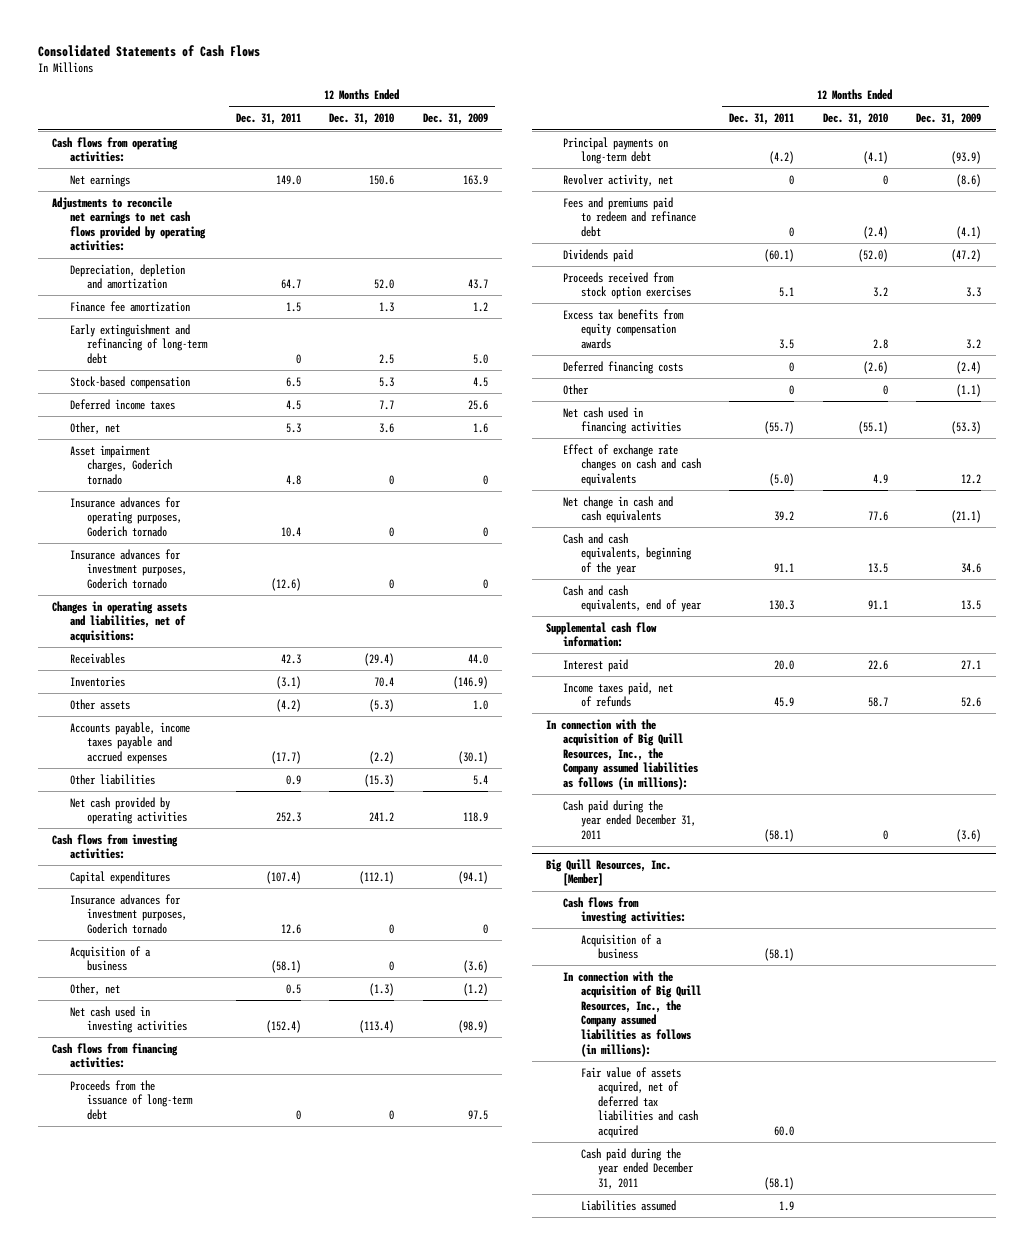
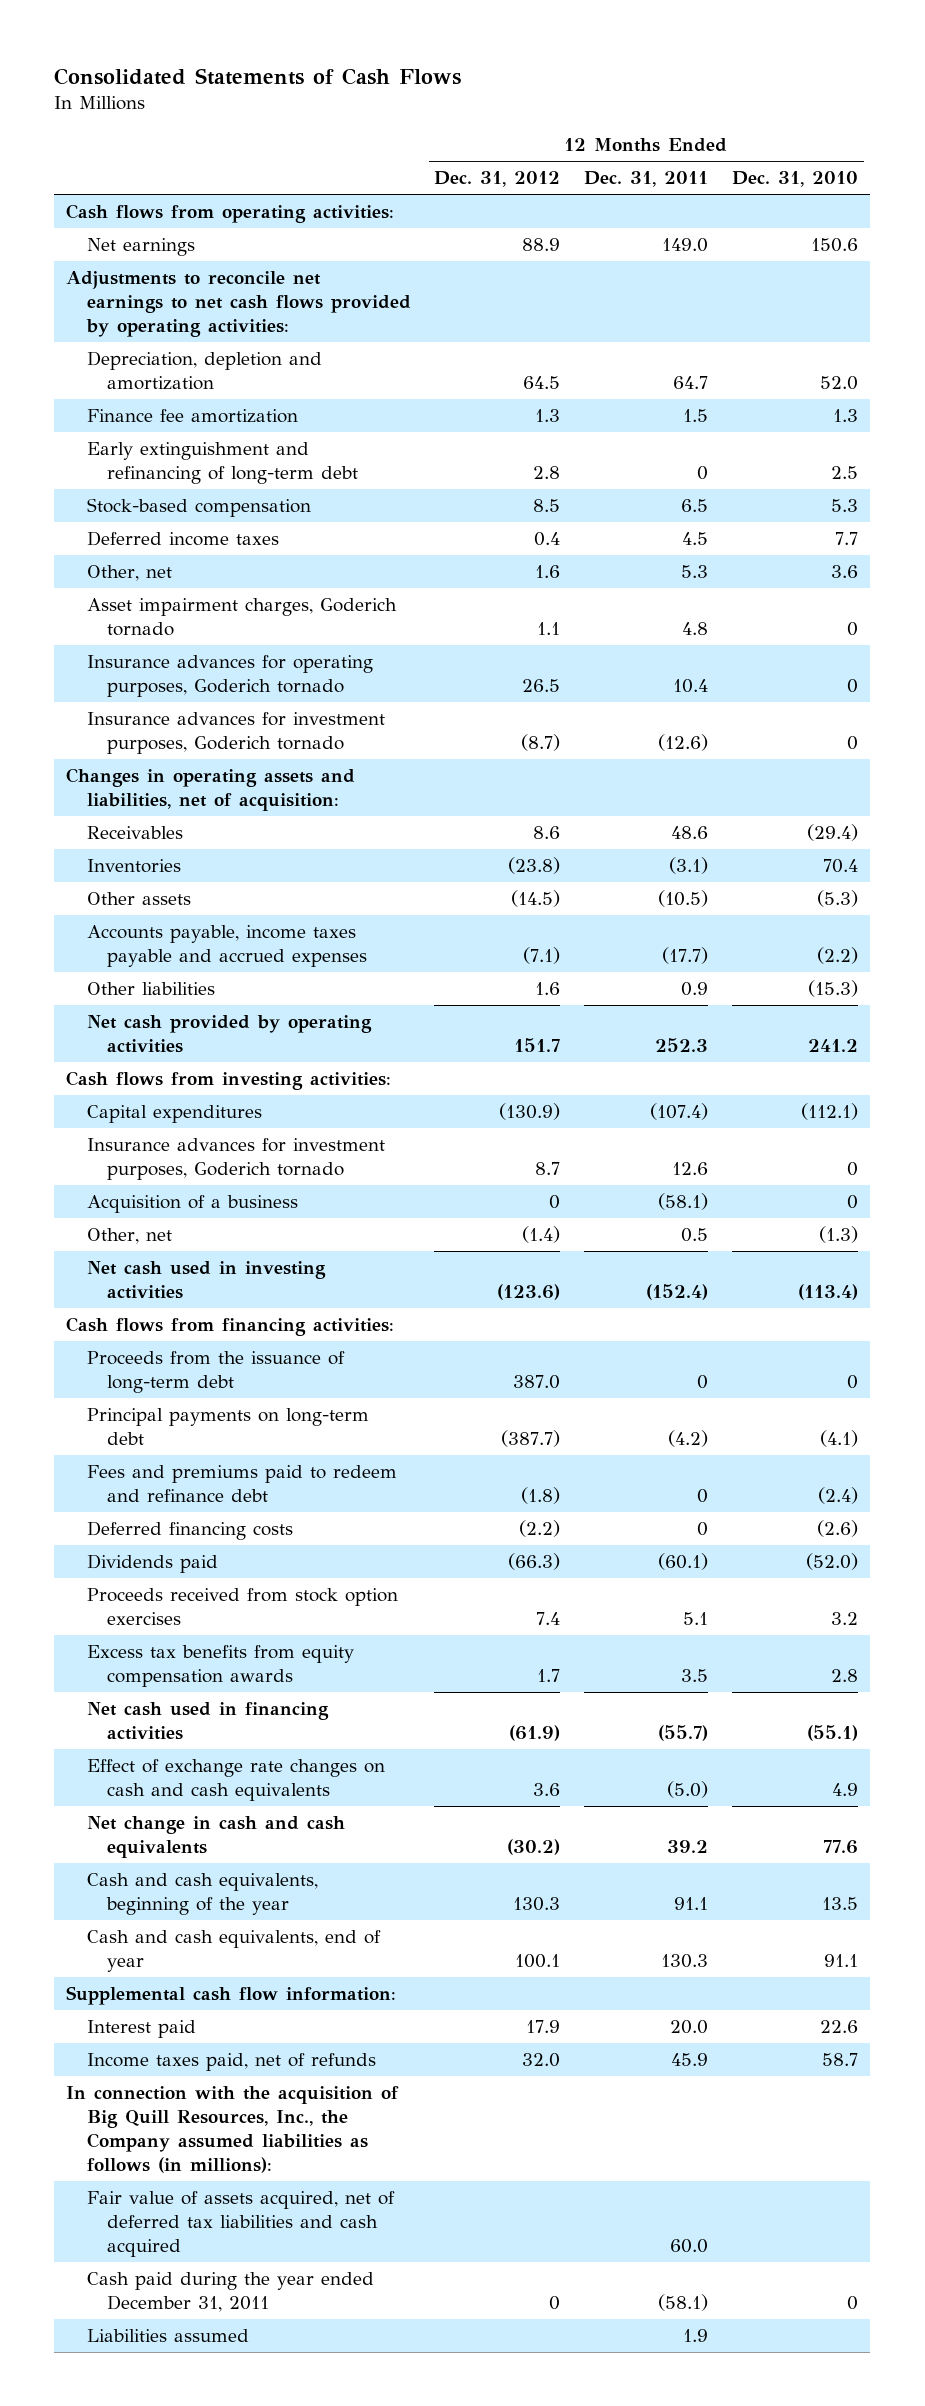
[422,113,488,126] Dec. 31, 2009 -> none
none -> [434,171,561,188] Dec. 31, 2012
[52,600,188,643] Changes in operating assets and liabilities, net of acquisitions: -> [66,767,356,811] Changes in operating assets and liabilities, net of acquisition:
[280,653,301,664] 42.3 -> [671,825,709,839] 48.6
[275,698,301,712] (4.2) -> [658,889,709,907] (10.5)
[563,173,674,187] Revolver activity, net -> none
[563,360,684,374] Deferred financing costs -> [86,1520,293,1540] Deferred financing costs
[563,383,590,395] Other -> none
[545,858,671,887] Big Quill Resources, Inc. [Member] -> none
[563,896,686,925] Cash flows from investing activities: -> none
[580,933,662,960] Acquisition of a business -> none
[563,970,701,1057] In connection with the acquisition of Big Quill Resources, Inc., the Company assumed liabilities as follows (in millions): -> none
[580,1147,695,1189] Cash paid during the year ended December 31, 2011 -> none
[563,799,696,840] Cash paid during the year ended December 31, 2011 -> [86,2271,374,2312] Cash paid during the year ended December 31, 2011

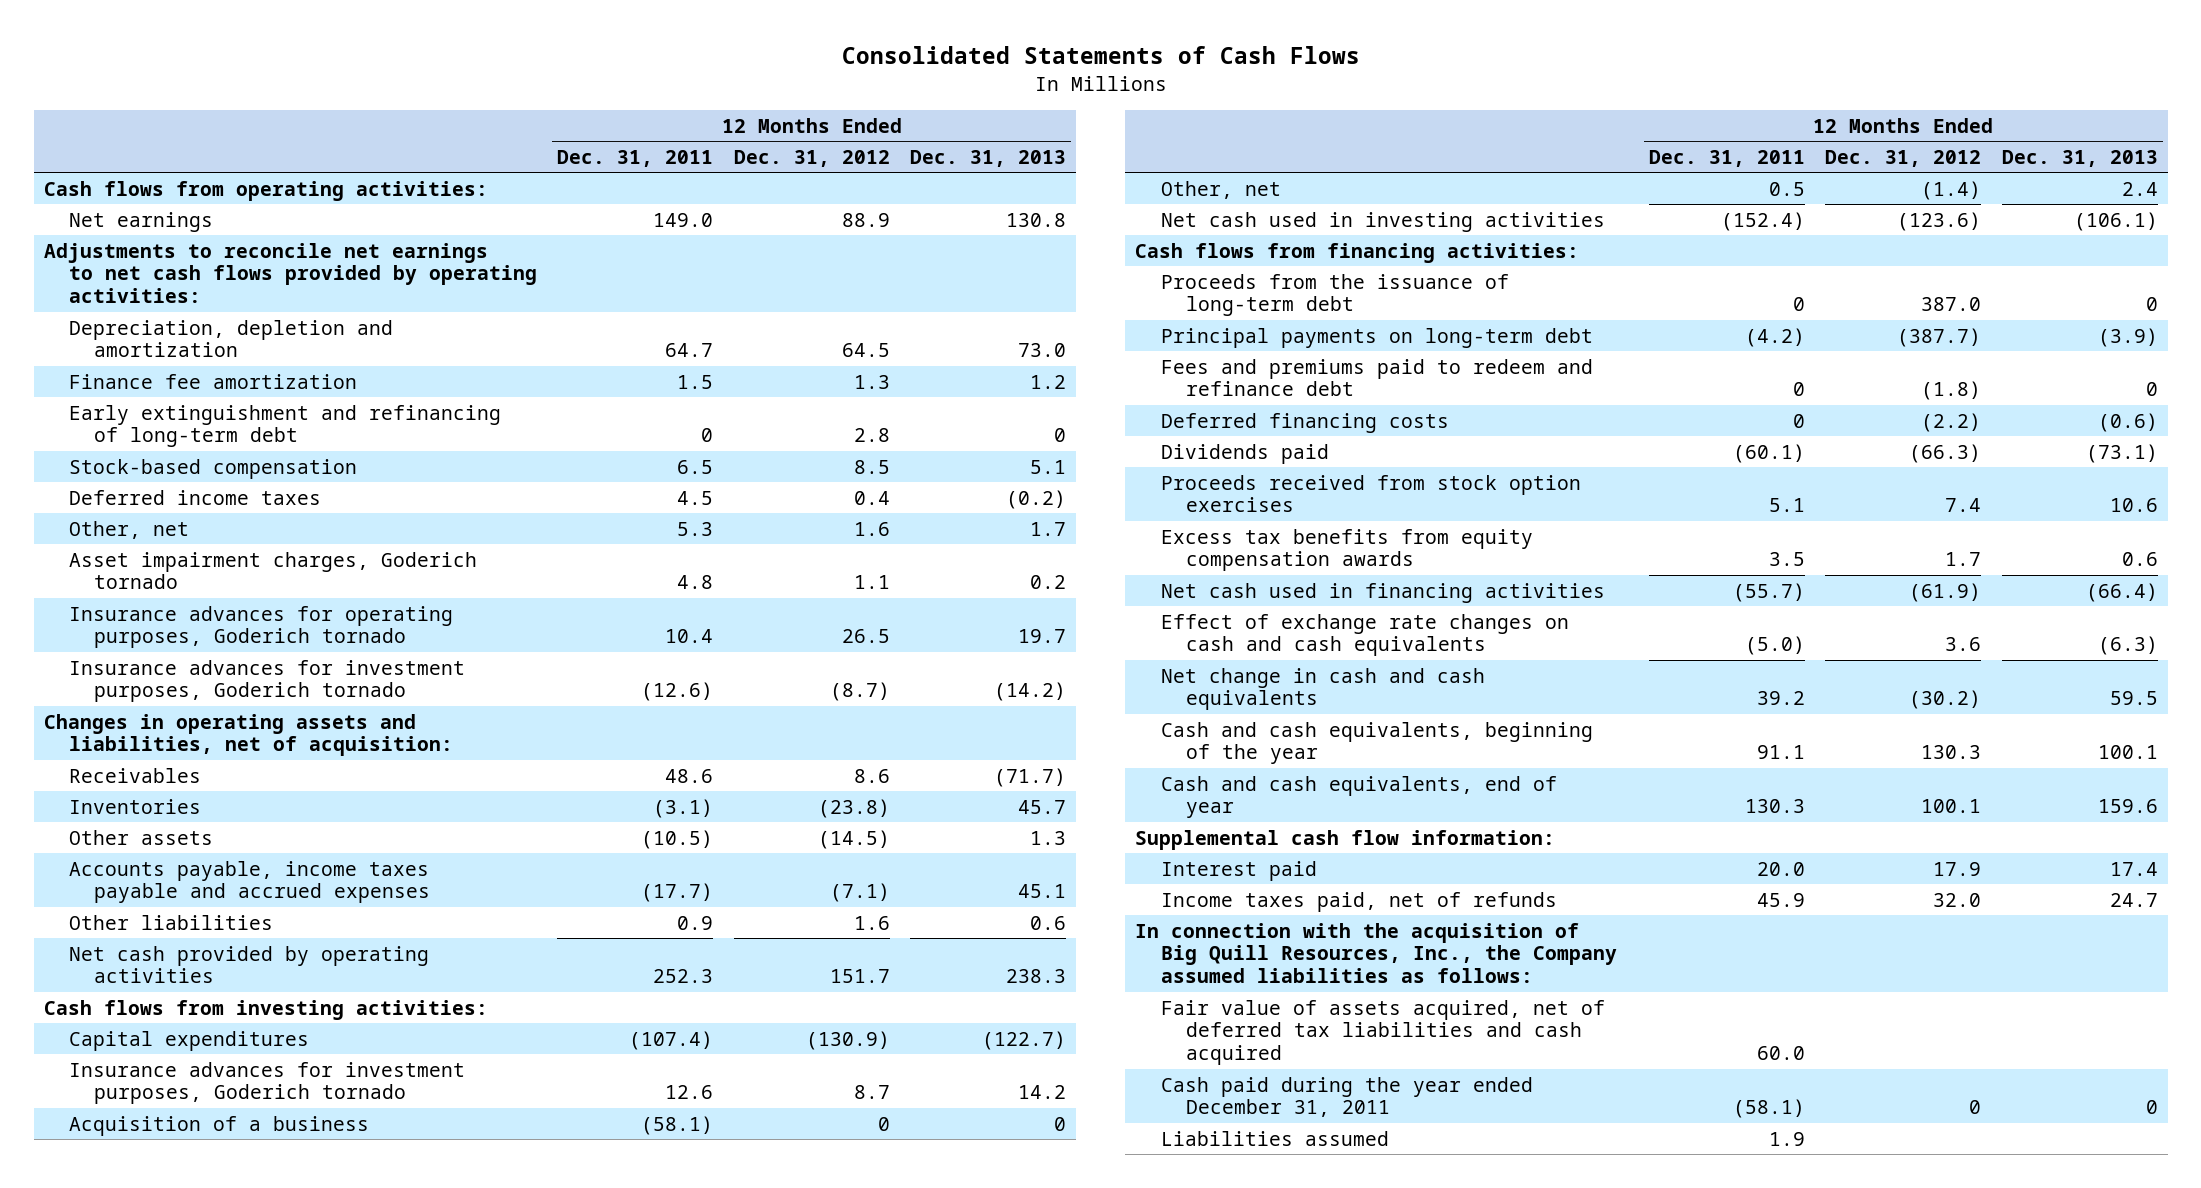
[732,171,859,188] Dec. 31, 2010 -> none
none -> [910,149,1067,167] Dec. 31, 2013
[66,2085,400,2173] In connection with the acquisition of Big Quill Resources, Inc., the Company assumed liabilities as follows (in millions): -> [1135,922,1617,984] In connection with the acquisition of Big Quill Resources, Inc., the Company assumed liabilities as follows:

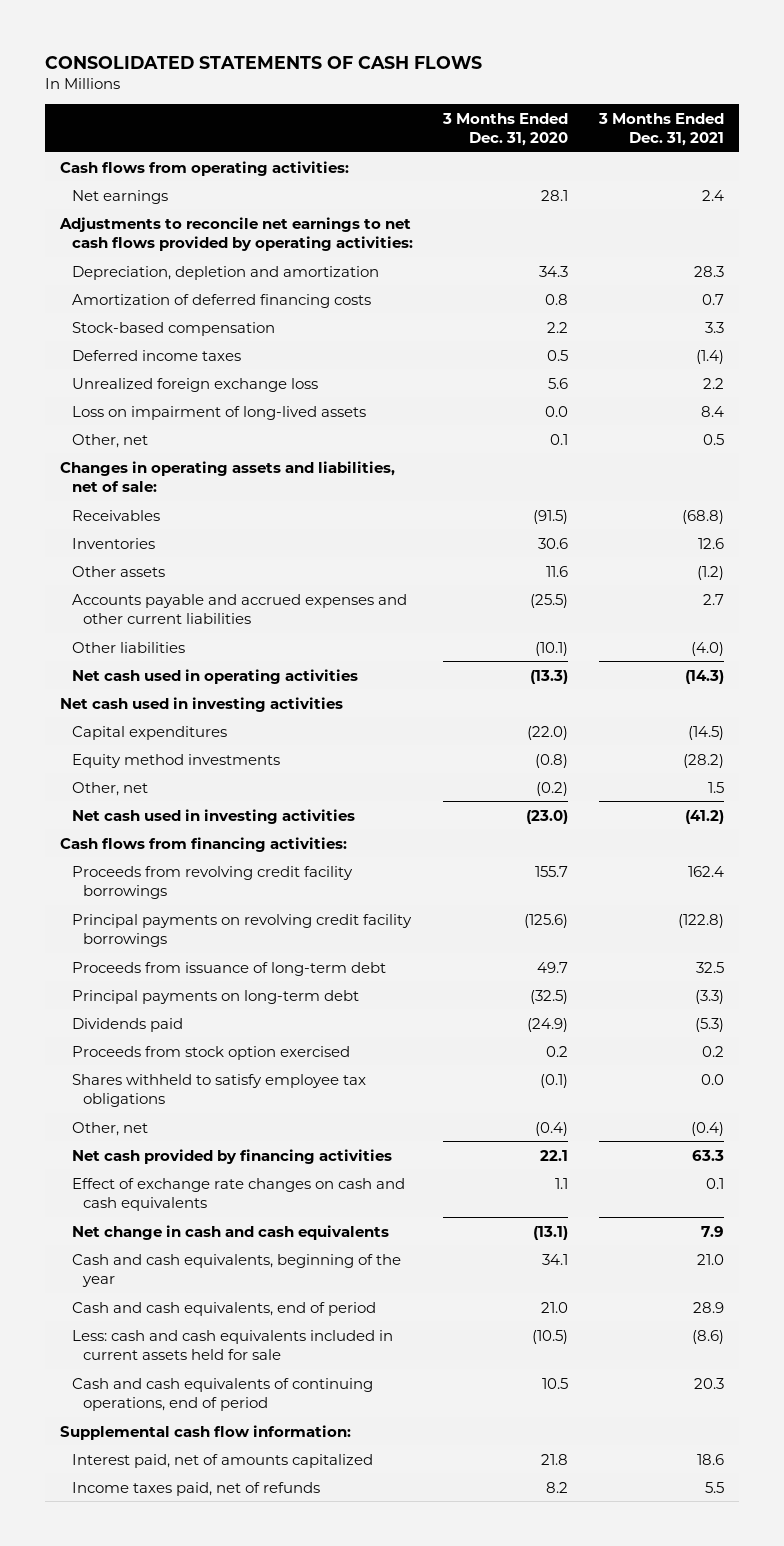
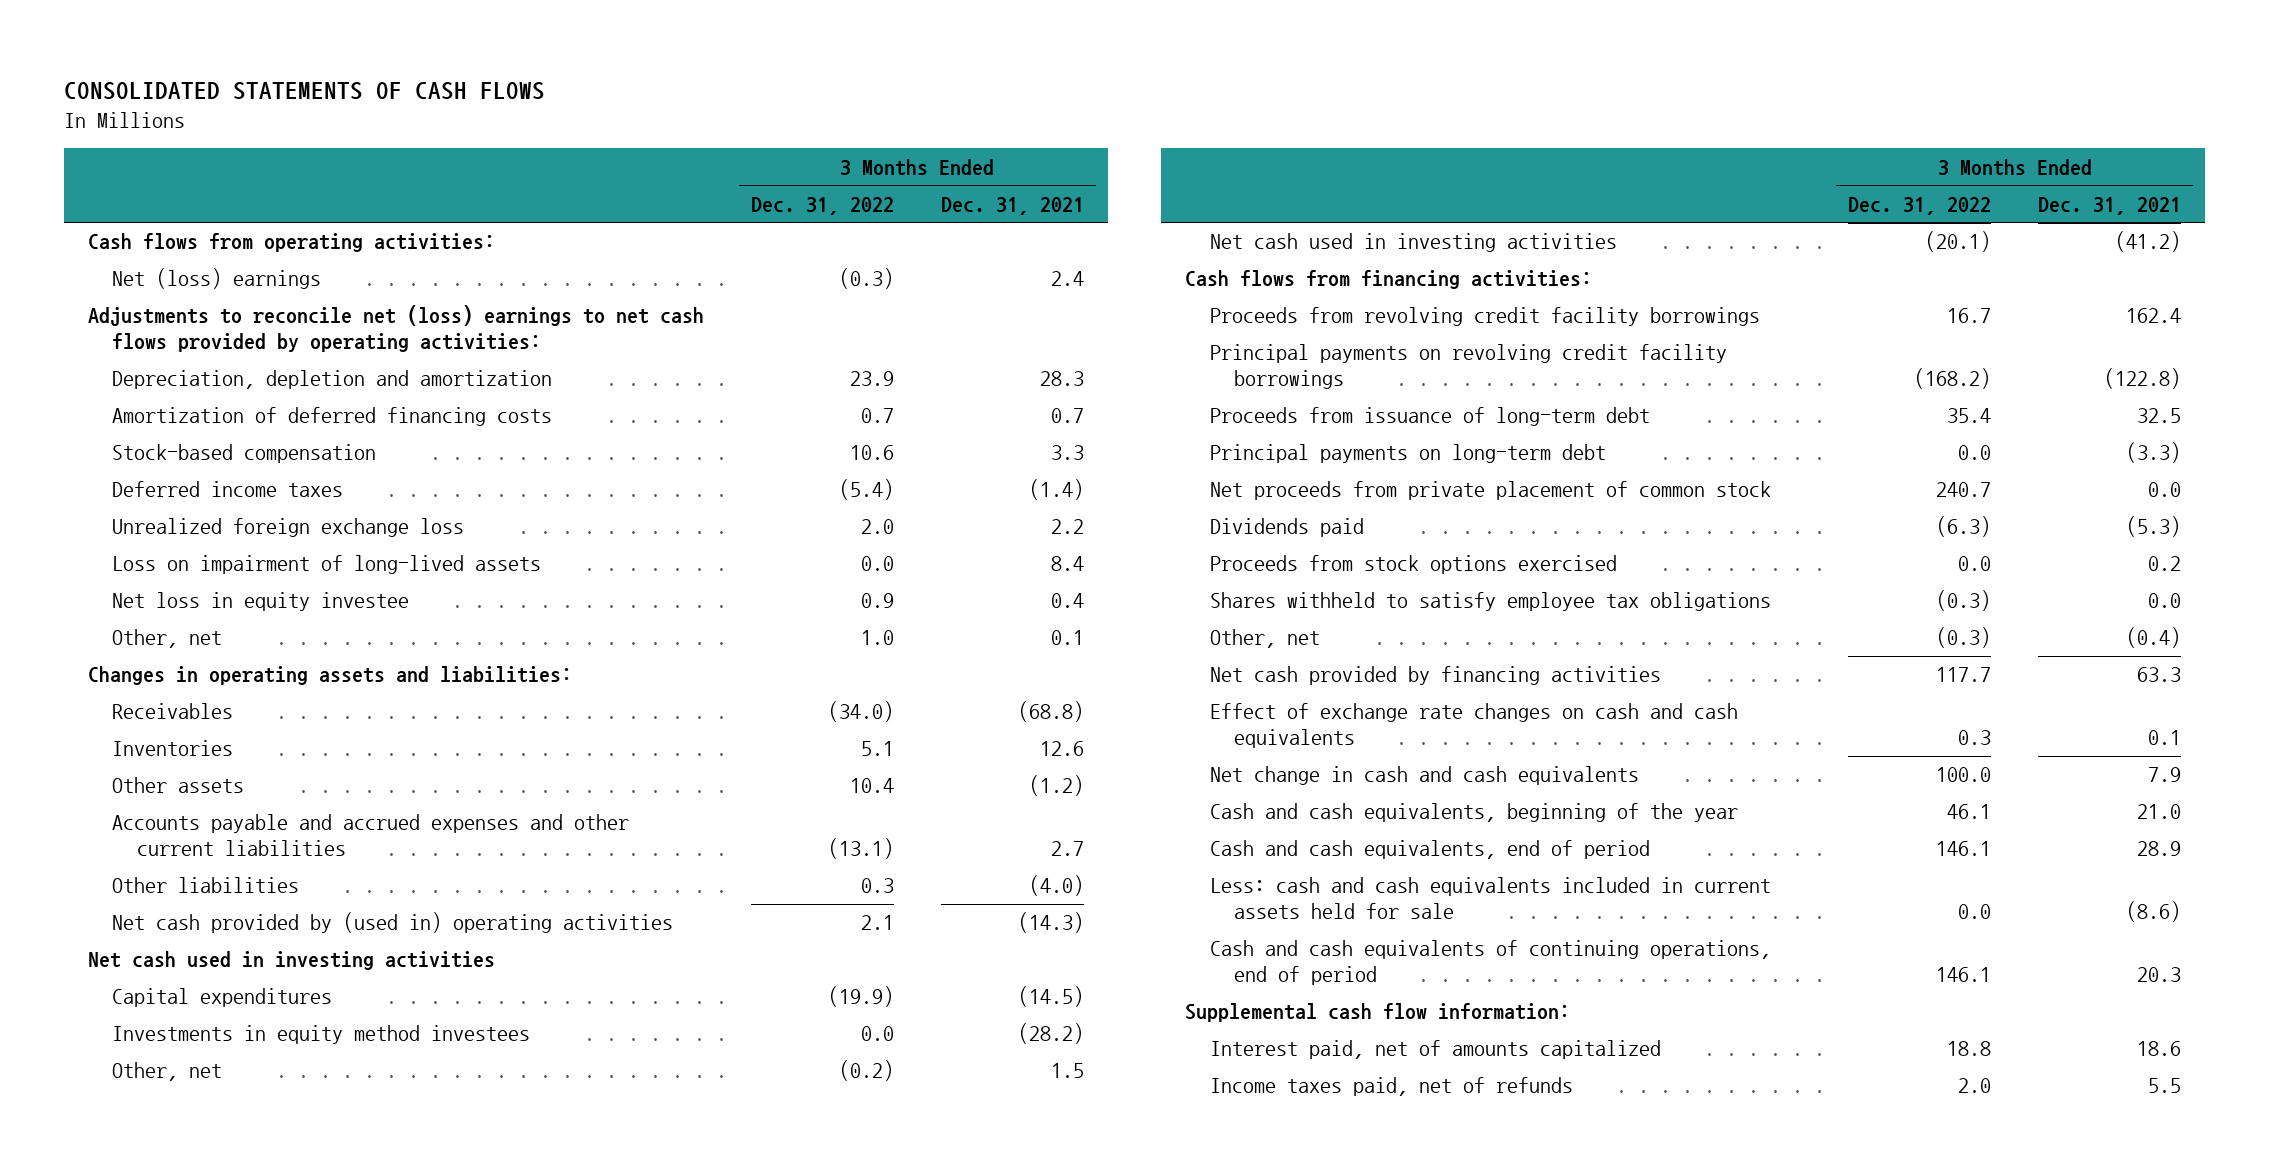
[442,112,569,147] 3 Months Ended Dec. 31, 2020 -> none
none -> [750,196,894,215] Dec. 31, 2022
[71,189,168,204] Net earnings -> [112,268,322,290] Net (loss) earnings
[59,216,413,251] Adjustments to reconcile net earnings to net cash flows provided by operating activities: -> [87,305,704,353] Adjustments to reconcile net (loss) earnings to net cash flows provided by operating activities:
none -> [112,592,410,612] Net loss in equity investee
[702,433,724,445] 0.5 -> [1051,630,1085,646] 0.1
[60,460,396,492] Changes in operating assets and liabilities, net of sale: -> [87,666,572,686] Changes in operating assets and liabilities:
[71,668,358,684] Net cash used in operating activities -> [112,912,674,934] Net cash provided by (used in) operating activities
[71,753,280,768] Equity method investments -> [112,1025,531,1045] Investments in equity method investees
none -> [1209,481,1771,501] Net proceeds from private placement of common stock
[71,1045,350,1060] Proceeds from stock option exercised -> [1209,555,1617,575] Proceeds from stock options exercised

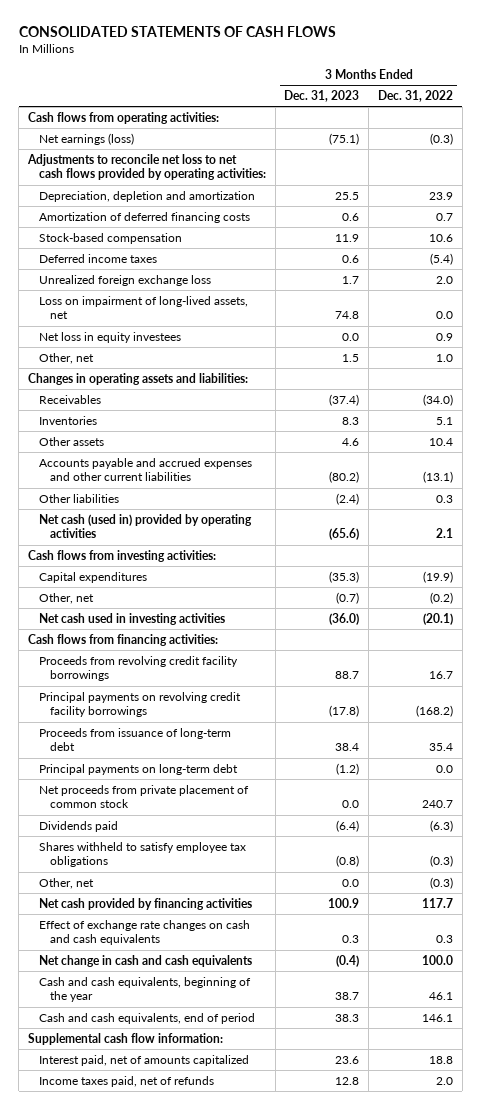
[941,196,1085,215] Dec. 31, 2021 -> none
none -> [284,90,360,103] Dec. 31, 2023
[112,268,322,290] Net (loss) earnings -> [38,132,134,145] Net earnings (loss)
[87,305,704,353] Adjustments to reconcile net (loss) earnings to net cash flows provided by operating activities: -> [27,153,266,181] Adjustments to reconcile net loss to net cash flows provided by operating activities:
[112,555,542,575] Loss on impairment of long-lived assets -> [38,295,248,320] Loss on impairment of long-lived assets, net
[112,592,410,612] Net loss in equity investee -> [38,331,181,343] Net loss in equity investees
[112,912,674,934] Net cash provided by (used in) operating activities -> [38,513,252,539] Net cash (used in) provided by operating activities
[87,951,495,971] Net cash used in investing activities -> [28,549,217,562] Cash flows from investing activities:
[112,1025,531,1045] Investments in equity method investees -> none
[1209,555,1617,575] Proceeds from stock options exercised -> none
[1209,877,1771,920] Less: cash and cash equivalents included in current assets held for sale -> none
[1209,940,1771,986] Cash and cash equivalents of continuing operations, end of period -> none

